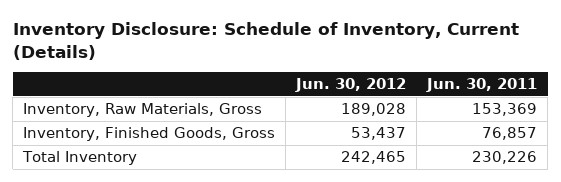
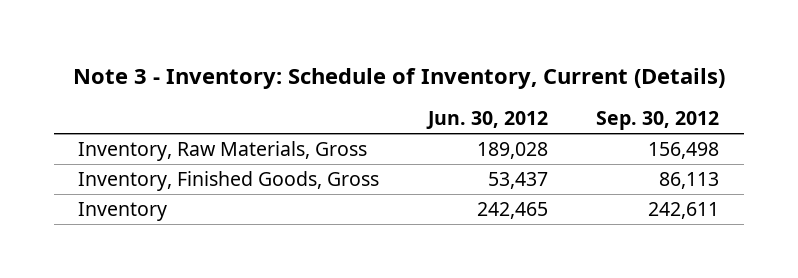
[12,22,519,60] Inventory Disclosure: Schedule of Inventory, Current (Details) -> [72,67,725,89] Note 3 - Inventory: Schedule of Inventory, Current (Details)
[426,78,538,93] Jun. 30, 2011 -> none
none -> [596,111,720,131] Sep. 30, 2012
[22,151,138,166] Total Inventory -> [78,202,168,222] Inventory

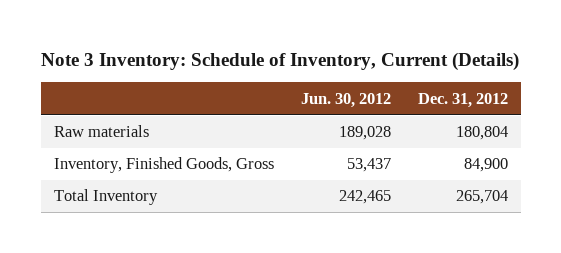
[72,67,725,89] Note 3 - Inventory: Schedule of Inventory, Current (Details) -> [40,51,519,71] Note 3 Inventory: Schedule of Inventory, Current (Details)
[596,111,720,131] Sep. 30, 2012 -> none
none -> [417,92,508,108] Dec. 31, 2012
[78,141,368,162] Inventory, Raw Materials, Gross -> [53,125,149,138] Raw materials
[78,202,168,222] Inventory -> [53,189,158,206] Total Inventory

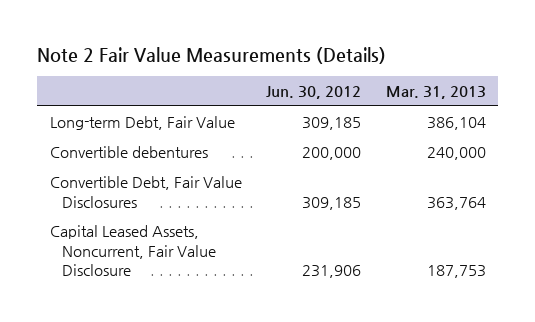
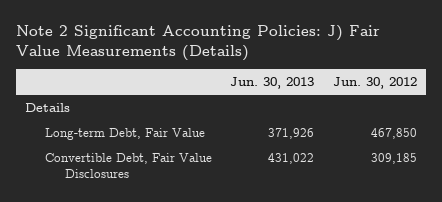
[37,46,387,64] Note 2 Fair Value Measurements (Details) -> [15,24,380,62] Note 2 Significant Accounting Policies: J) Fair Value Measurements (Details)
[385,86,486,100] Mar. 31, 2013 -> none
none -> [230,77,315,90] Jun. 30, 2013
[49,146,208,159] Convertible debentures -> none
none -> [24,102,70,112] Details
[302,117,362,131] 309,185 -> [370,127,417,139] 467,850
[49,225,216,277] Capital Leased Assets, Noncurrent, Fair Value Disclosure -> none

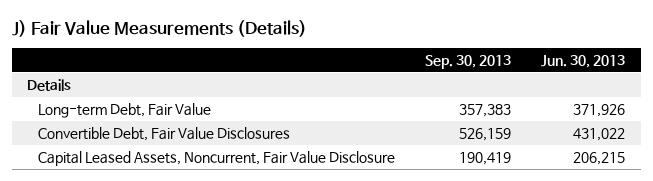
[15,24,380,62] Note 2 Significant Accounting Policies: J) Fair Value Measurements (Details) -> [12,20,308,38] J) Fair Value Measurements (Details)
[332,77,417,90] Jun. 30, 2012 -> none
none -> [424,55,511,70] Sep. 30, 2013
none -> [37,150,395,166] Capital Leased Assets, Noncurrent, Fair Value Disclosure

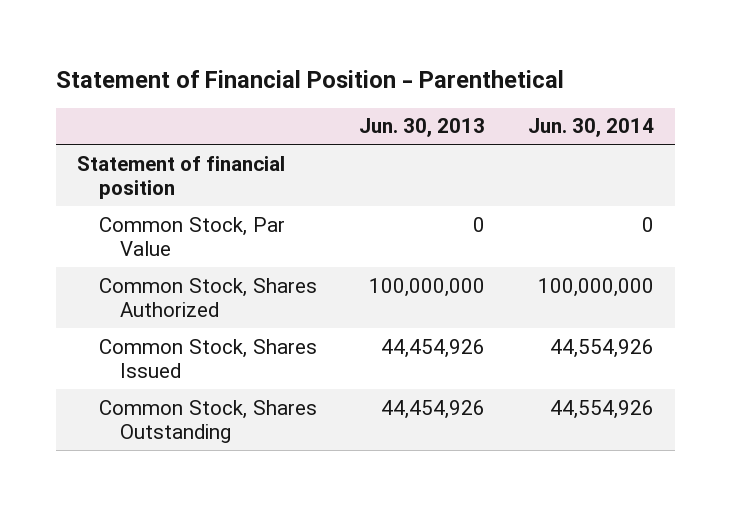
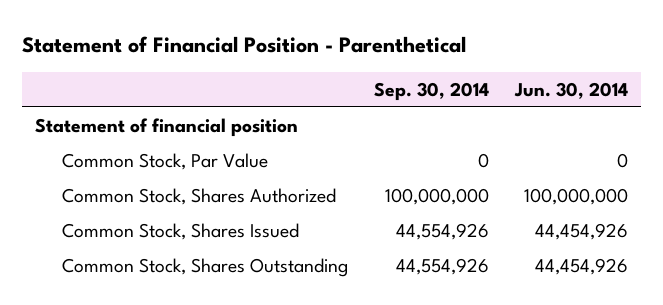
[359,118,486,138] Jun. 30, 2013 -> none
none -> [374,81,490,101] Sep. 30, 2014
[549,338,654,358] 44,554,926 -> [534,222,628,240] 44,454,926
[549,399,654,419] 44,554,926 -> [534,257,628,275] 44,454,926

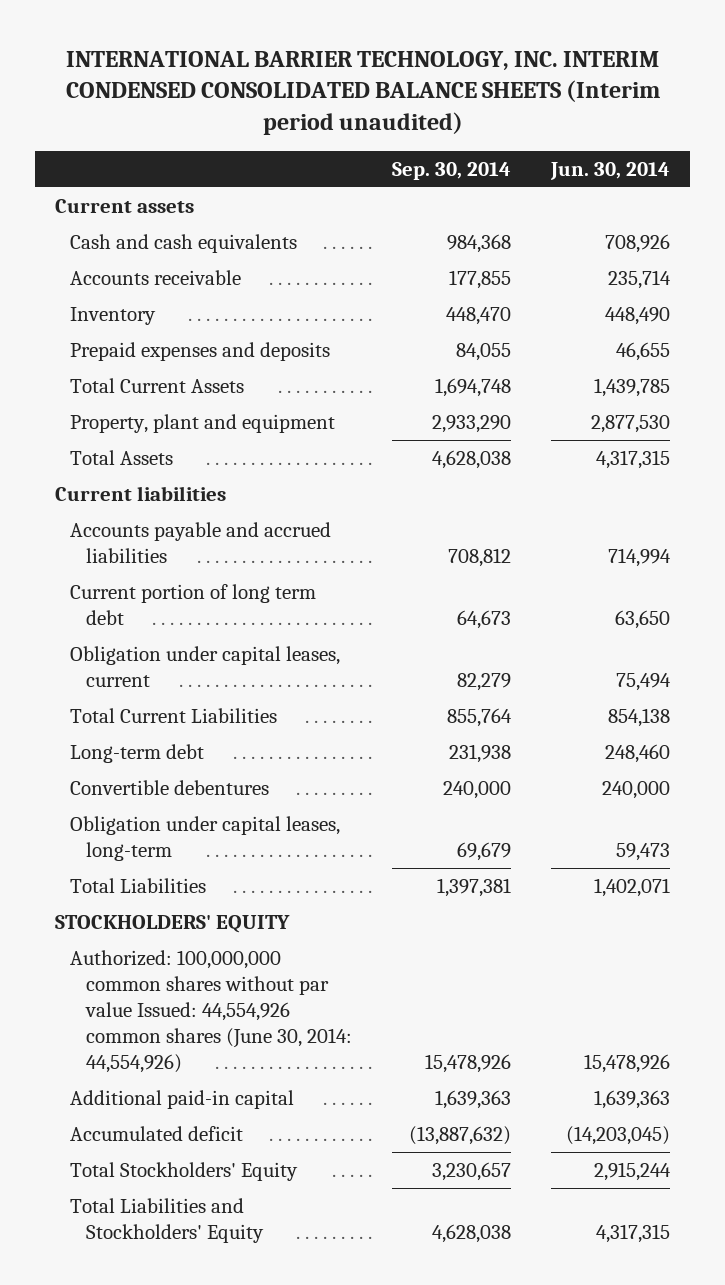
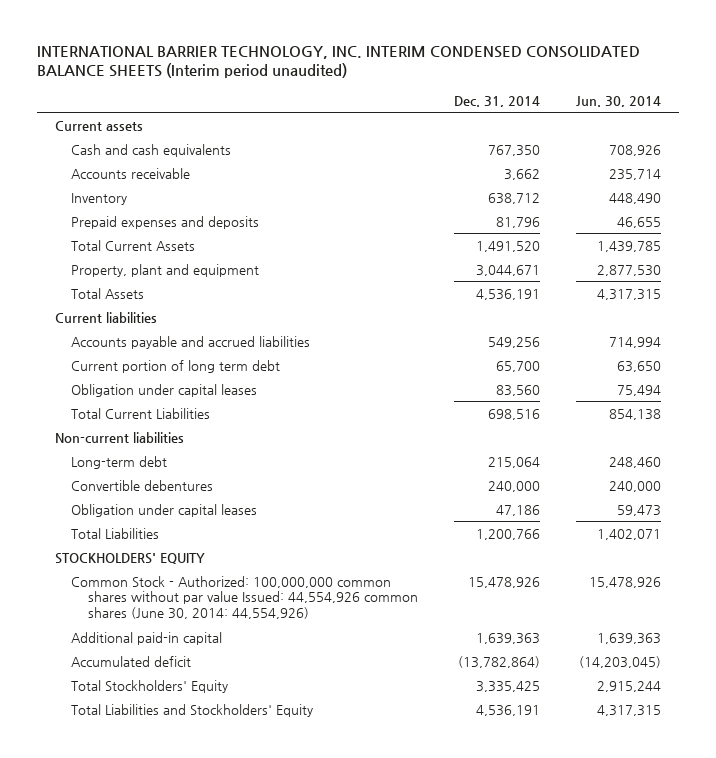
[391,161,511,180] Sep. 30, 2014 -> none
none -> [453,95,540,107] Dec. 31, 2014
[70,646,341,688] Obligation under capital leases, current -> [71,383,258,397] Obligation under capital leases
none -> [54,431,184,443] Non-current liabilities
[70,816,341,862] Obligation under capital leases, long-term -> [71,503,258,517] Obligation under capital leases
[70,950,352,1074] Authorized: 100,000,000 common shares without par value Issued: 44,554,926 common shares (June 30, 2014: 44,554,926) -> [71,575,418,620] Common Stock - Authorized: 100,000,000 common shares without par value Issued: 44,554,926 common shares (June 30, 2014: 44,554,926)

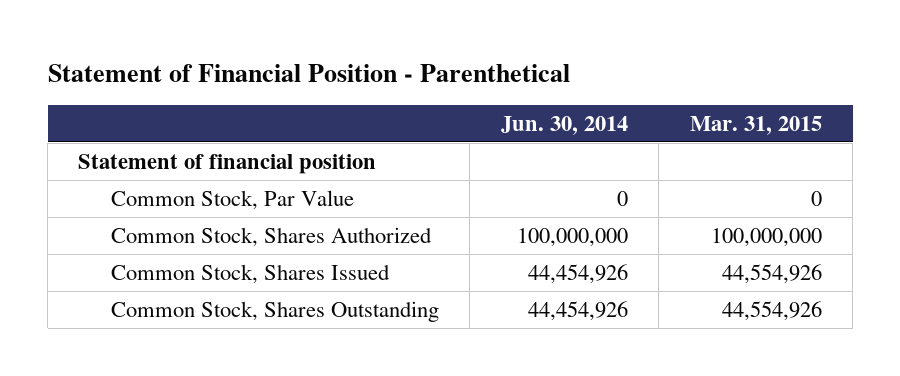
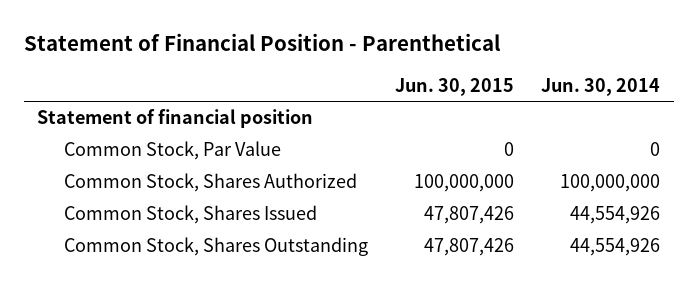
[689,115,822,135] Mar. 31, 2015 -> none
none -> [395,77,515,96] Jun. 30, 2015
[527,263,628,284] 44,454,926 -> [570,206,661,225] 44,554,926
[527,300,628,321] 44,454,926 -> [570,238,661,257] 44,554,926

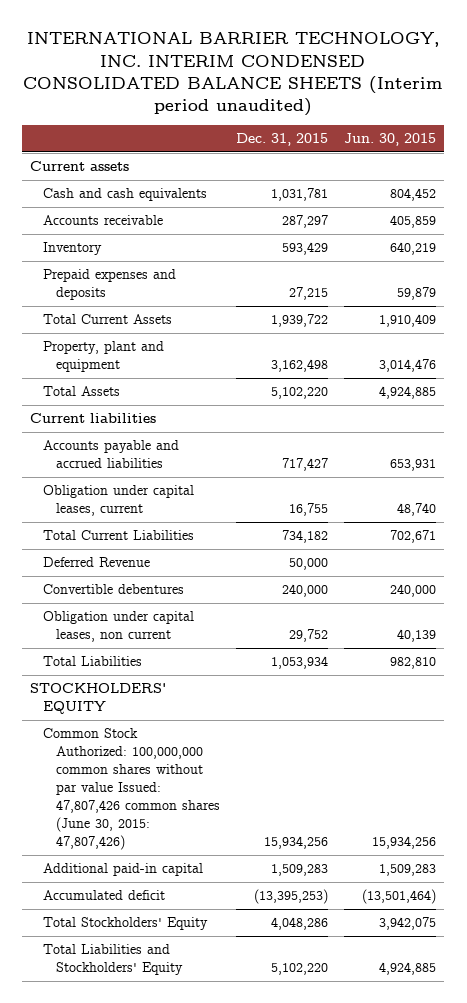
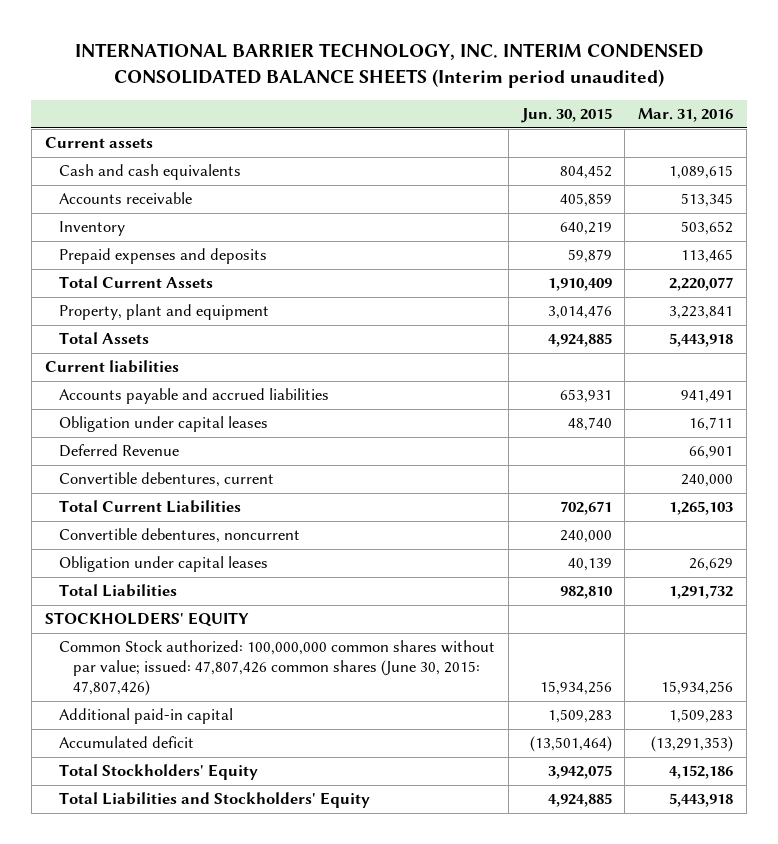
[236,133,329,147] Dec. 31, 2015 -> none
none -> [638,108,734,123] Mar. 31, 2016
[43,485,195,517] Obligation under capital leases, current -> [58,416,268,433] Obligation under capital leases
none -> [58,472,274,488] Convertible debentures, current
[43,530,195,541] Total Current Liabilities -> [58,500,241,514] Total Current Liabilities
[43,584,185,595] Convertible debentures -> [58,528,300,544] Convertible debentures, noncurrent
[43,611,195,643] Obligation under capital leases, non current -> [58,556,268,573] Obligation under capital leases
[43,728,221,851] Common Stock Authorized: 100,000,000 common shares without par value Issued: 47,807,426 common shares (June 30, 2015: 47,807,426) -> [58,640,495,697] Common Stock authorized: 100,000,000 common shares without par value; issued: 47,807,426 common shares (June 30, 2015: 47,807,426)

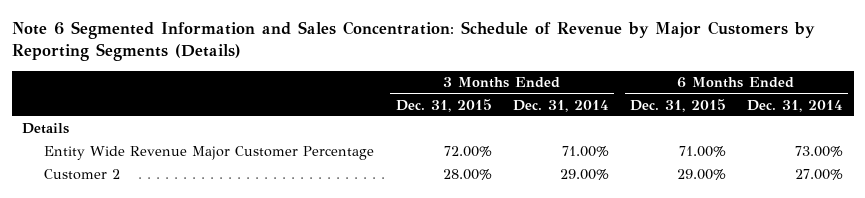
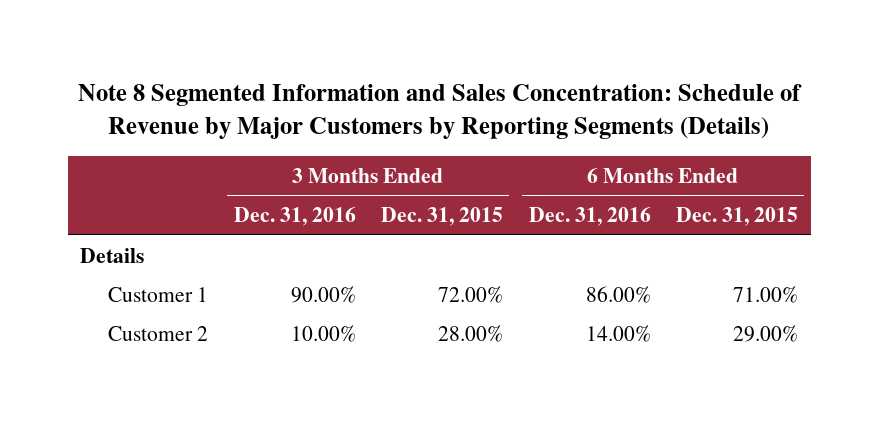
[11,21,815,62] Note 6 Segmented Information and Sales Concentration: Schedule of Revenue by Major Customers by Reporting Segments (Details) -> [78,83,803,140] Note 8 Segmented Information and Sales Concentration: Schedule of Revenue by Major Customers by Reporting Segments (Details)
[512,99,609,112] Dec. 31, 2014 -> none
[747,99,844,112] Dec. 31, 2014 -> none
none -> [233,207,356,227] Dec. 31, 2016
none -> [528,207,651,227] Dec. 31, 2016
[44,146,375,161] Entity Wide Revenue Major Customer Percentage -> [108,286,209,302] Customer 1

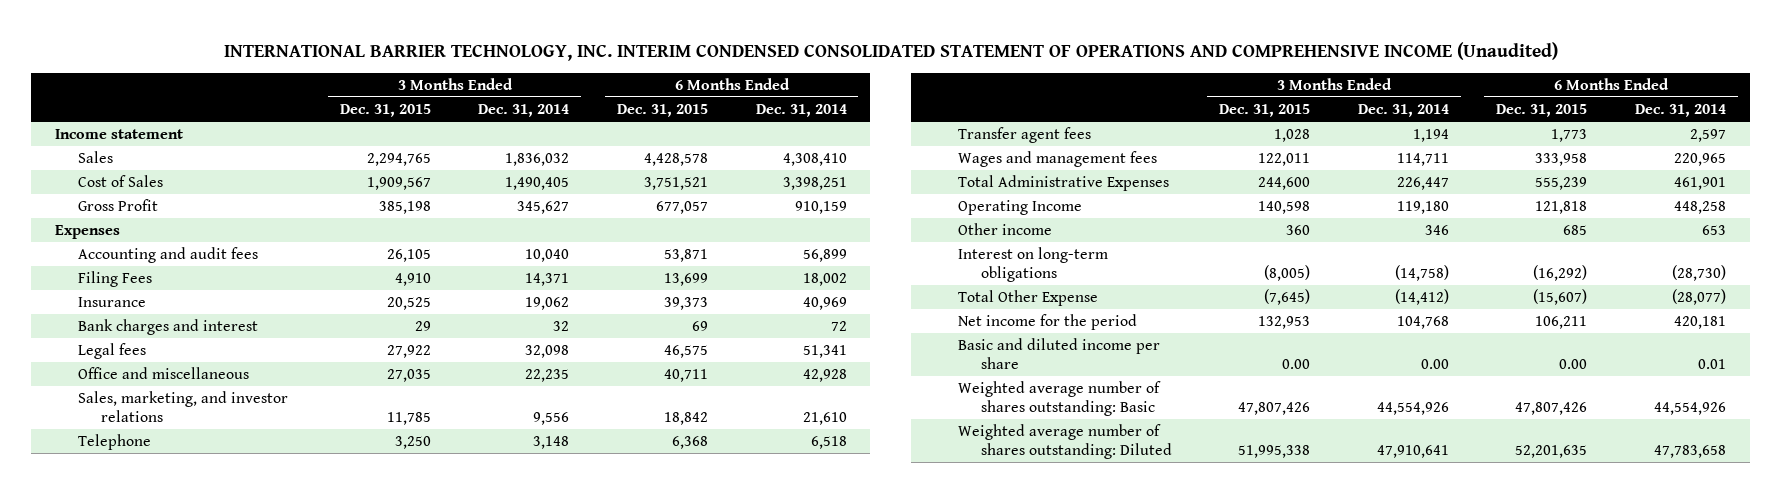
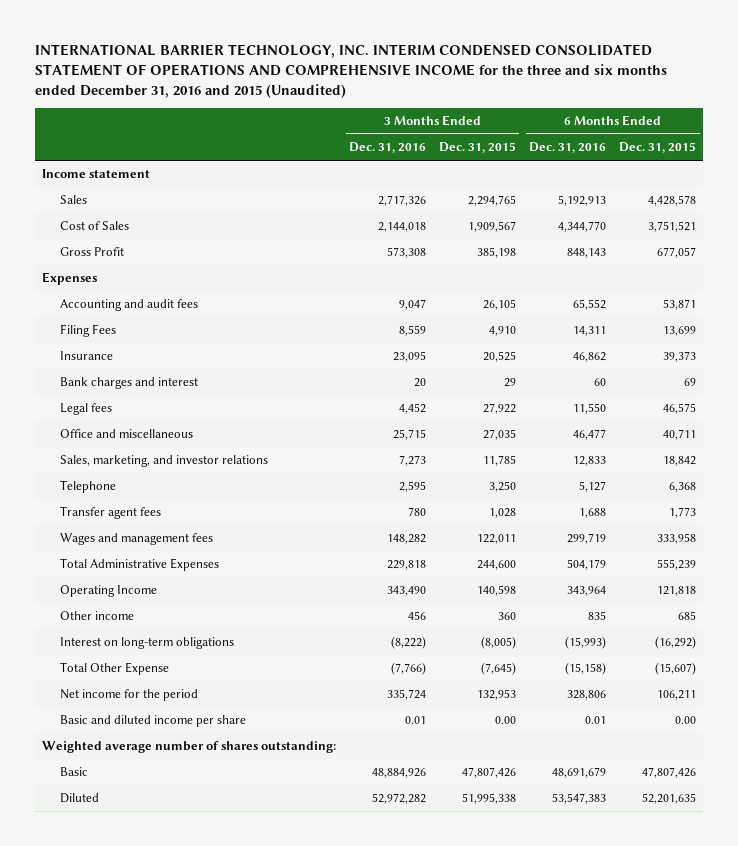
[223,41,1558,61] INTERNATIONAL BARRIER TECHNOLOGY, INC. INTERIM CONDENSED CONSOLIDATED STATEMENT OF OPERATIONS AND COMPREHENSIVE INCOME (Unaudited) -> [35,44,668,98] INTERNATIONAL BARRIER TECHNOLOGY, INC. INTERIM CONDENSED CONSOLIDATED STATEMENT OF OPERATIONS AND COMPREHENSIVE INCOME for the three and six months ended December 31, 2016 and 2015 (Unaudited)
[478,103,570,117] Dec. 31, 2014 -> none
[755,103,847,117] Dec. 31, 2014 -> none
none -> [349,142,427,154] Dec. 31, 2016
none -> [529,142,607,154] Dec. 31, 2016
none -> [42,741,337,754] Weighted average number of shares outstanding:
[957,381,1161,416] Weighted average number of shares outstanding: Basic -> [60,767,89,777] Basic
[957,424,1172,459] Weighted average number of shares outstanding: Diluted -> [60,793,100,804] Diluted

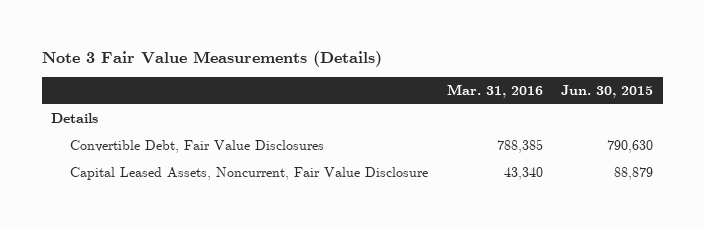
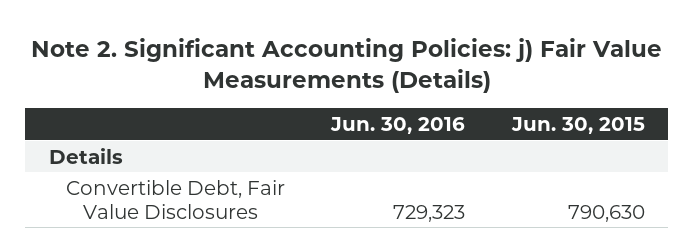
[41,51,382,68] Note 3 Fair Value Measurements (Details) -> [30,37,662,94] Note 2. Significant Accounting Policies: j) Fair Value Measurements (Details)
[446,84,543,99] Mar. 31, 2016 -> none
none -> [330,117,466,135] Jun. 30, 2016
[70,167,429,181] Capital Leased Assets, Noncurrent, Fair Value Disclosure -> none

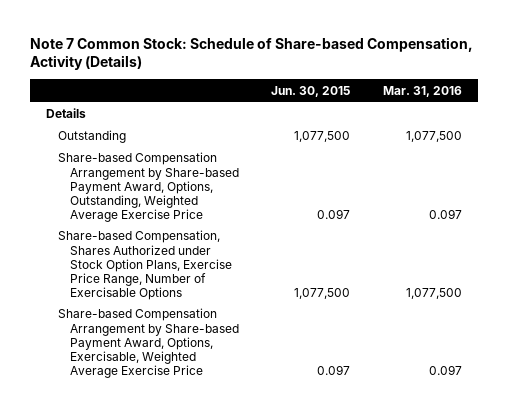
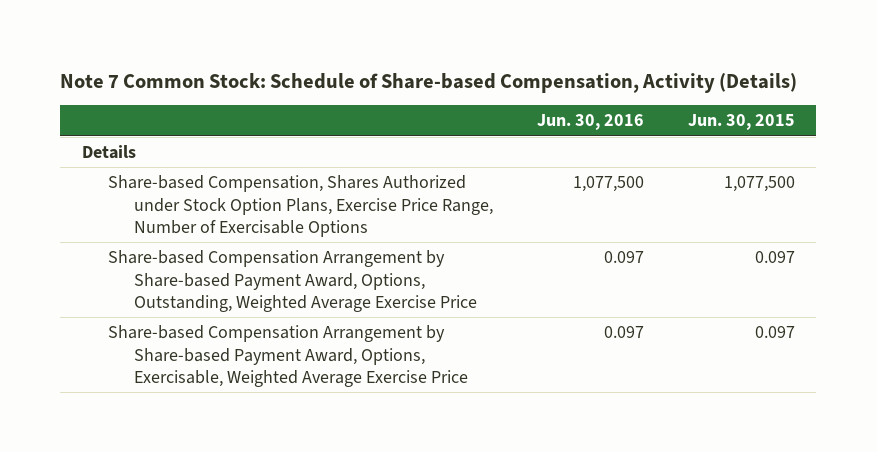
[382,85,462,97] Mar. 31, 2016 -> none
none -> [536,114,644,131] Jun. 30, 2016
[58,130,127,144] Outstanding -> none
[58,152,240,222] Share-based Compensation Arrangement by Share-based Payment Award, Options, Outstanding, Weighted Average Exercise Price -> [107,250,477,313] Share-based Compensation Arrangement by Share-based Payment Award, Options, Outstanding, Weighted Average Exercise Price

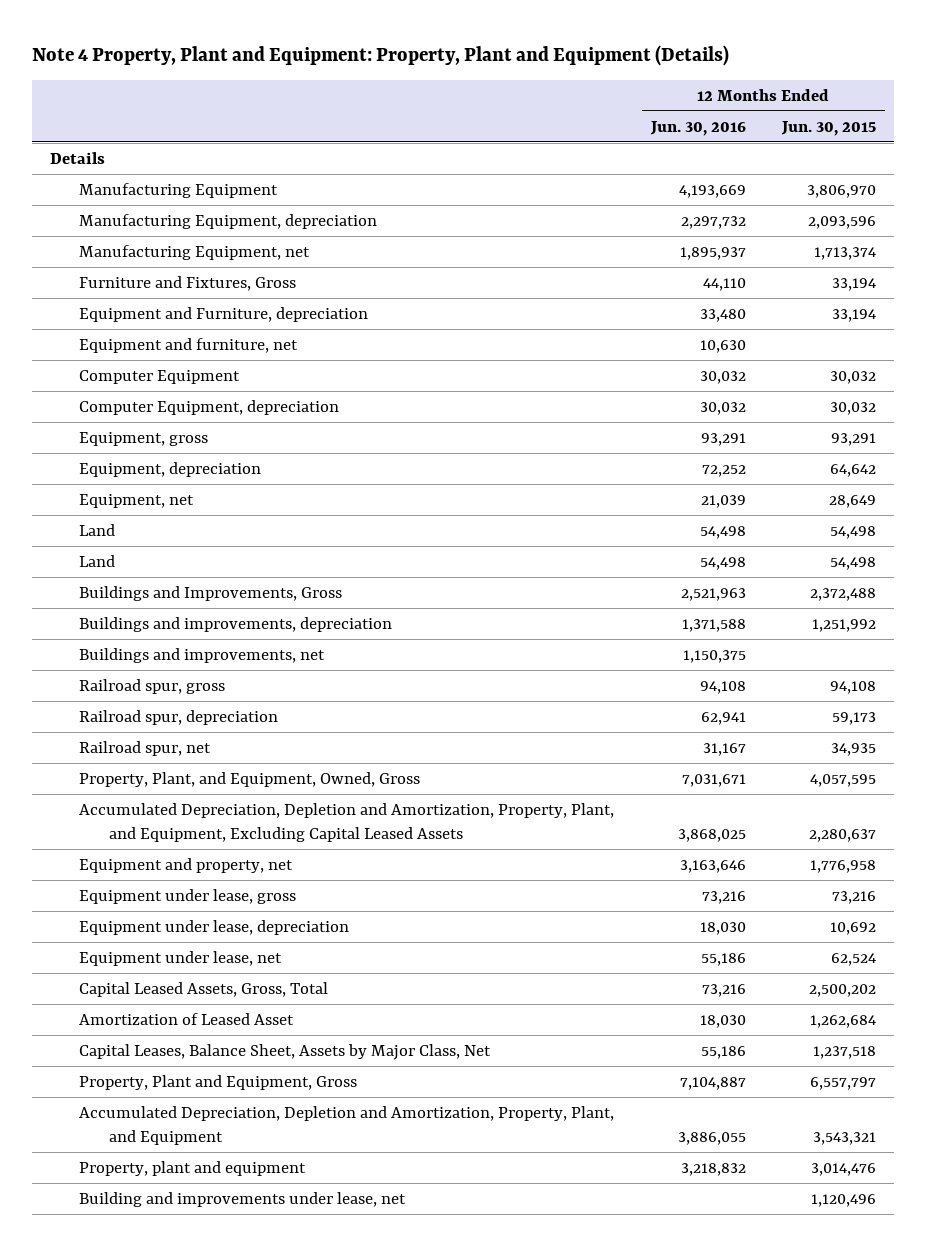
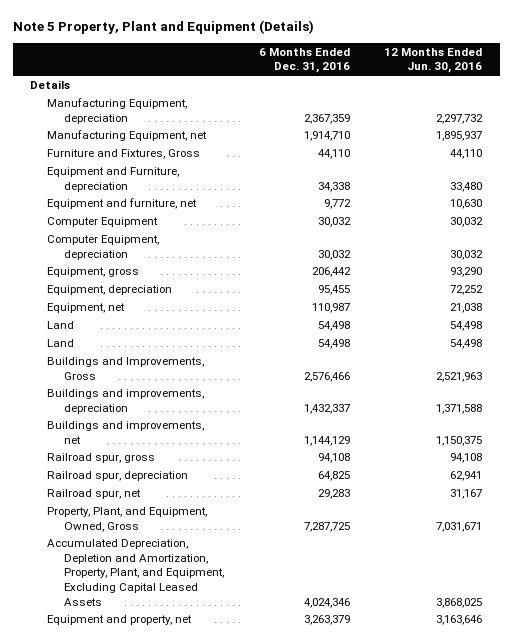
[31,45,729,67] Note 4 Property, Plant and Equipment: Property, Plant and Equipment (Details) -> [12,20,314,35] Note 5 Property, Plant and Equipment (Details)
[781,120,877,136] Jun. 30, 2015 -> none
none -> [258,47,350,74] 6 Months Ended Dec. 31, 2016
[79,182,279,198] Manufacturing Equipment -> none
[700,432,746,446] 93,291 -> [450,267,483,278] 93,290
[700,494,746,508] 21,039 -> [450,303,483,314] 21,038
[79,888,297,904] Equipment under lease, gross -> none
[79,919,350,935] Equipment under lease, depreciation -> none
[79,950,283,966] Equipment under lease, net -> none
[79,981,329,997] Capital Leased Assets, Gross, Total -> none
[79,1012,295,1025] Amortization of Leased Asset -> none
[79,1043,492,1060] Capital Leases, Balance Sheet, Assets by Major Class, Net -> none
[79,1074,358,1090] Property, Plant and Equipment, Gross -> none
[79,1105,615,1146] Accumulated Depreciation, Depletion and Amortization, Property, Plant, and Equipment -> none
[79,1160,307,1176] Property, plant and equipment -> none
[79,1191,407,1207] Building and improvements under lease, net -> none

